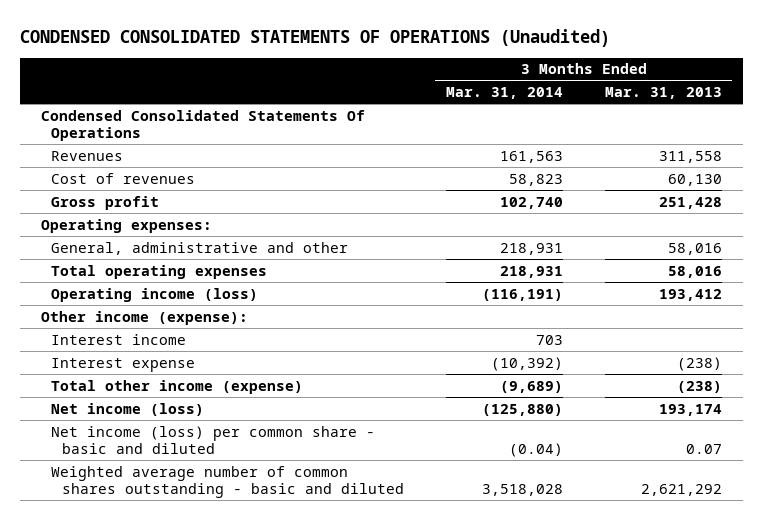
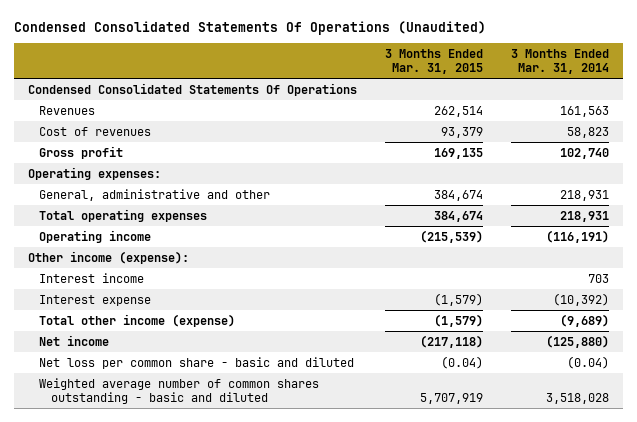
[20,29,611,48] CONDENSED CONSOLIDATED STATEMENTS OF OPERATIONS (Unaudited) -> [13,20,486,35] Condensed Consolidated Statements Of Operations (Unaudited)
[604,87,722,100] Mar. 31, 2013 -> none
none -> [384,48,483,75] 3 Months Ended Mar. 31, 2015
[51,287,259,302] Operating income (loss) -> [39,229,152,243] Operating income
[51,402,205,416] Net income (loss) -> [39,334,110,346] Net income
[51,425,376,454] Net income (loss) per common share - basic and diluted -> [39,356,355,369] Net loss per common share - basic and diluted

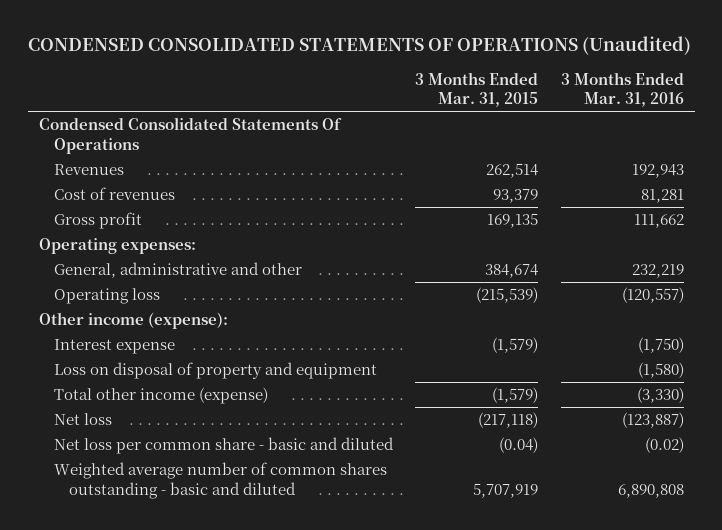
[13,20,486,35] Condensed Consolidated Statements Of Operations (Unaudited) -> [27,36,691,56] CONDENSED CONSOLIDATED STATEMENTS OF OPERATIONS (Unaudited)
[510,48,609,75] 3 Months Ended Mar. 31, 2014 -> none
none -> [560,71,684,108] 3 Months Ended Mar. 31, 2016
[39,208,208,222] Total operating expenses -> none
[39,229,152,243] Operating income -> [54,288,161,305] Operating loss
[39,272,145,283] Interest income -> none
none -> [54,362,378,380] Loss on disposal of property and equipment
[39,334,110,346] Net income -> [54,413,113,426] Net loss

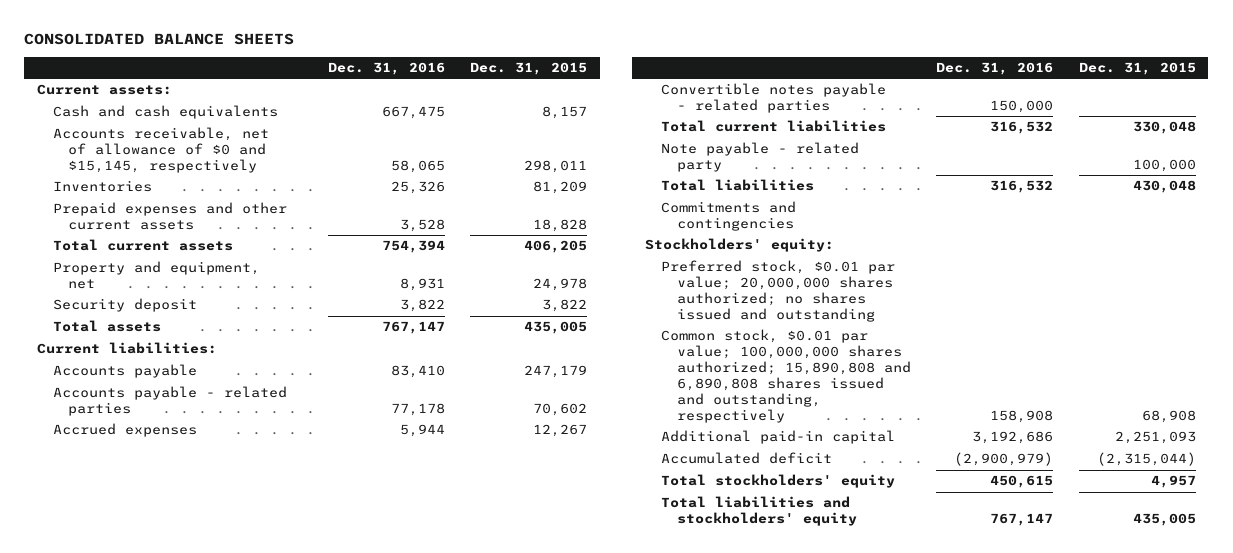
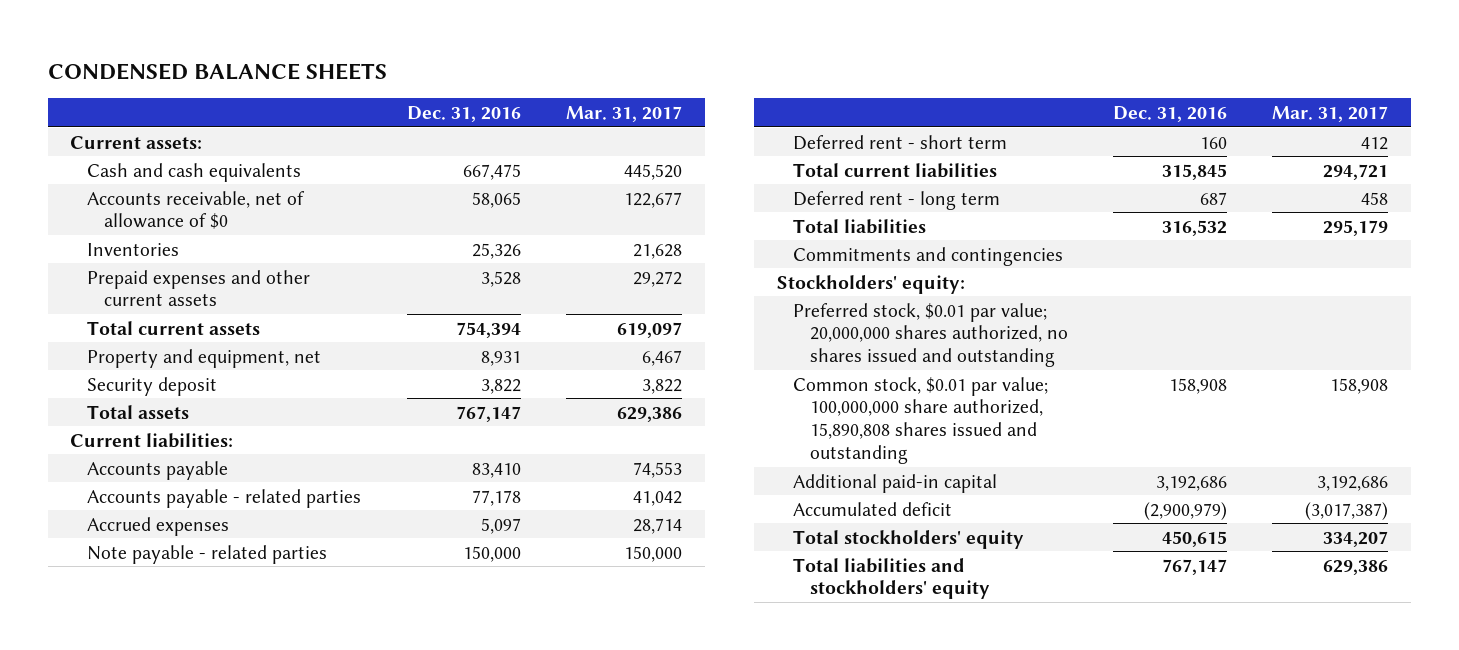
[24,33,295,46] CONSOLIDATED BALANCE SHEETS -> [47,62,387,80] CONDENSED BALANCE SHEETS
[470,62,588,76] Dec. 31, 2015 -> none
none -> [566,105,683,122] Mar. 31, 2017
[52,127,269,174] Accounts receivable, net of allowance of $0 and $15,145, respectively -> [87,190,306,230] Accounts receivable, net of allowance of $0
[660,142,859,173] Note payable - related party -> none
[399,424,445,438] 5,944 -> [481,517,522,534] 5,097
[660,83,886,114] Convertible notes payable - related parties -> [87,544,328,564] Note payable - related parties
none -> [793,134,1008,150] Deferred rent - short term
[990,121,1054,135] 316,532 -> [1162,163,1228,180] 315,845
none -> [793,190,1001,210] Deferred rent - long term
[660,260,895,322] Preferred stock, $0.01 par value; 20,000,000 shares authorized; no shares issued and outstanding -> [793,302,1069,368] Preferred stock, $0.01 par value; 20,000,000 shares authorized, no shares issued and outstanding
[660,329,911,423] Common stock, $0.01 par value; 100,000,000 shares authorized; 15,890,808 and 6,890,808 shares issued and outstanding, respectively -> [793,376,1049,464] Common stock, $0.01 par value; 100,000,000 share authorized, 15,890,808 shares issued and outstanding

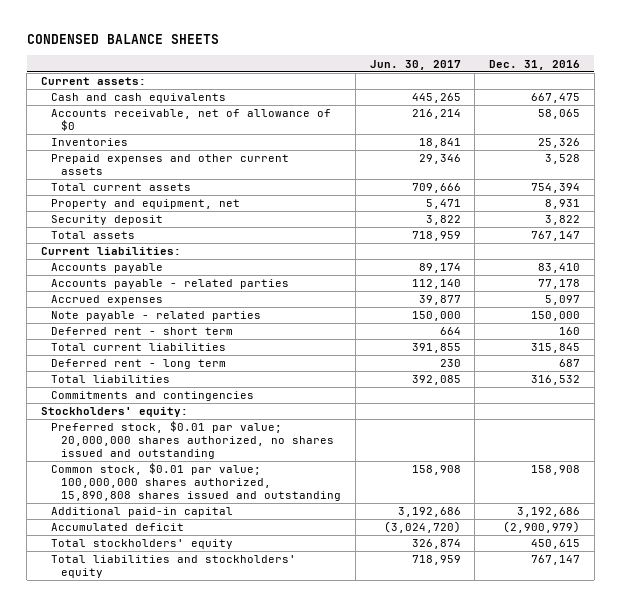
[566,105,683,122] Mar. 31, 2017 -> none
none -> [369,59,461,70] Jun. 30, 2017
[793,376,1049,464] Common stock, $0.01 par value; 100,000,000 share authorized, 15,890,808 shares issued and outstanding -> [50,463,342,502] Common stock, $0.01 par value; 100,000,000 shares authorized, 15,890,808 shares issued and outstanding

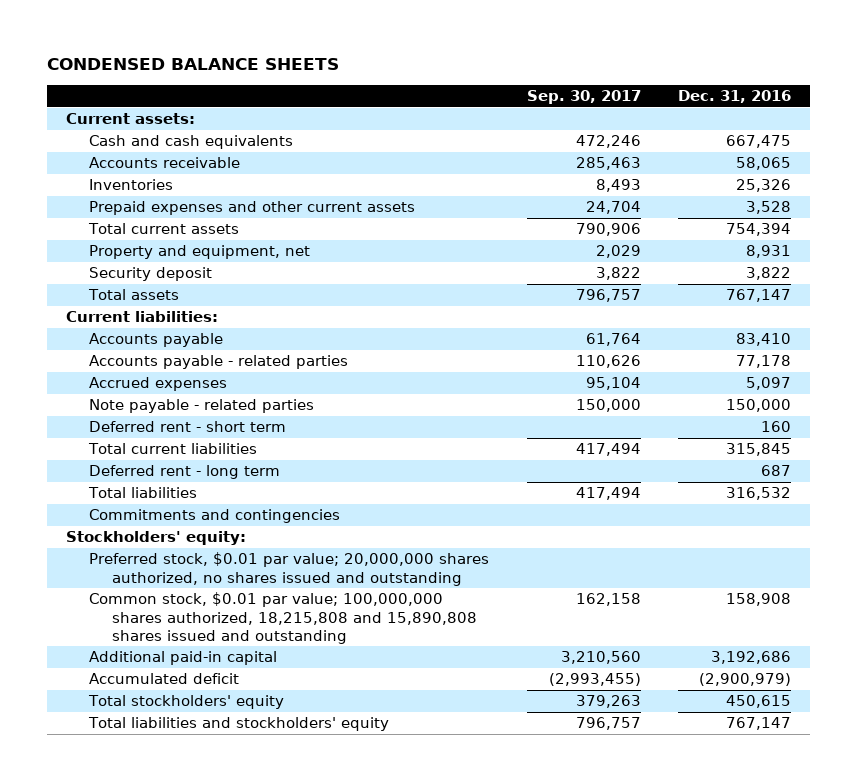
[369,59,461,70] Jun. 30, 2017 -> none
none -> [526,90,641,105] Sep. 30, 2017
[50,109,331,132] Accounts receivable, net of allowance of $0 -> [88,157,240,169] Accounts receivable
[50,463,342,502] Common stock, $0.01 par value; 100,000,000 shares authorized, 15,890,808 shares issued and outstanding -> [88,592,478,644] Common stock, $0.01 par value; 100,000,000 shares authorized, 18,215,808 and 15,890,808 shares issued and outstanding

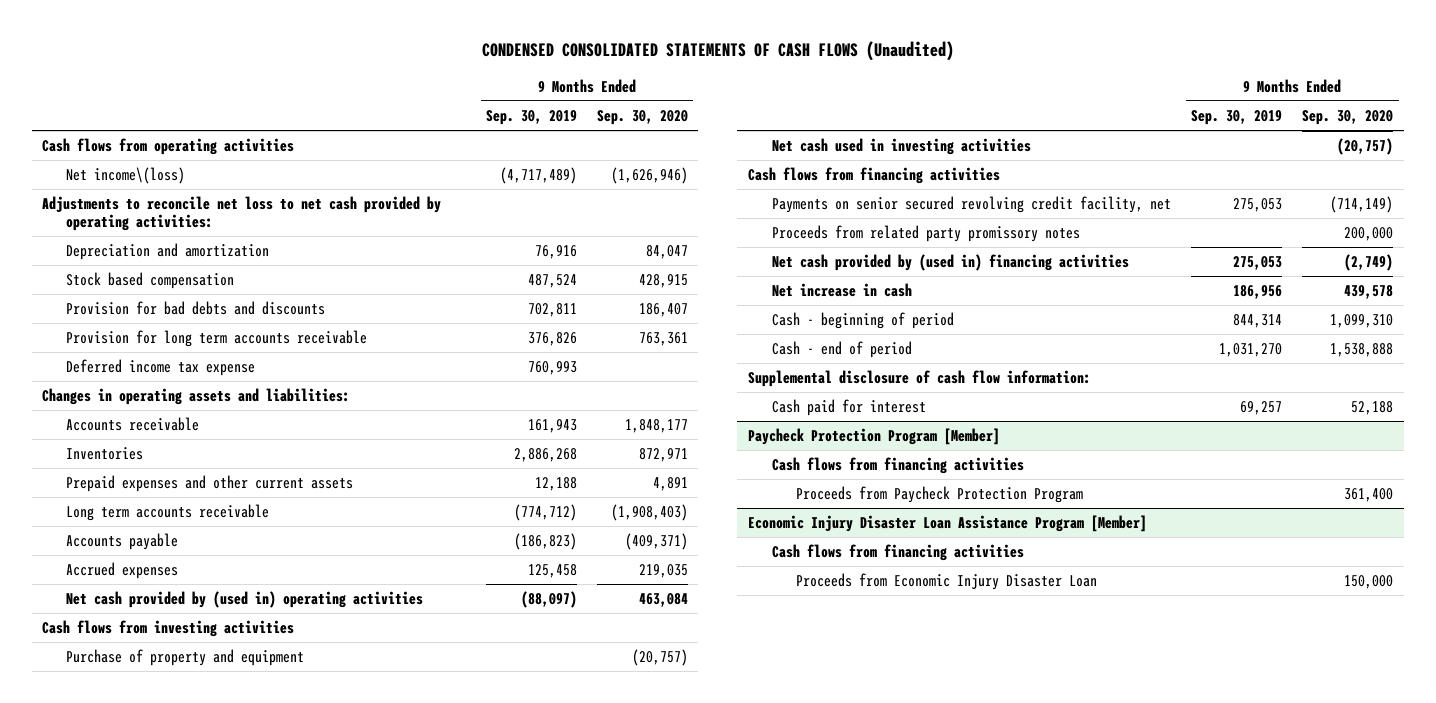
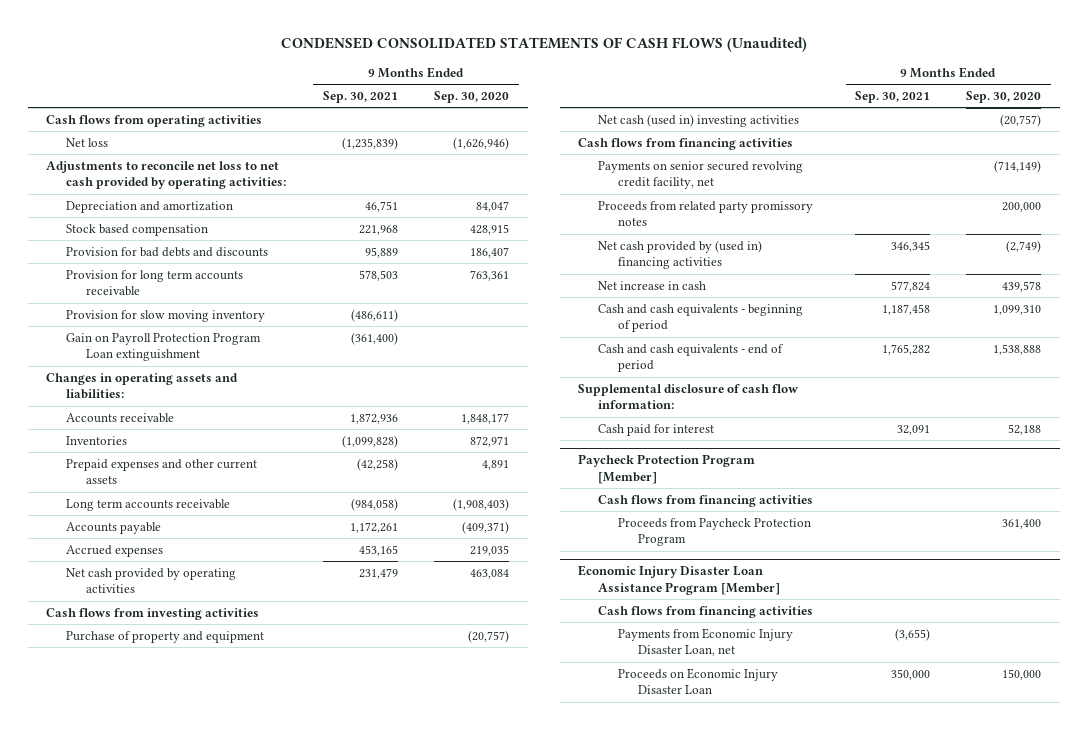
[485,109,577,125] Sep. 30, 2019 -> none
none -> [322,90,398,103] Sep. 30, 2021
[66,167,186,185] Net income\(loss) -> [65,137,108,147] Net loss
[66,359,256,377] Deferred income tax expense -> none
none -> [65,309,265,322] Provision for slow moving inventory
none -> [65,332,261,362] Gain on Payroll Protection Program Loan extinguishment
[66,591,424,609] Net cash provided by (used in) operating activities -> [65,567,236,594] Net cash provided by operating activities
[771,138,1031,156] Net cash used in investing activities -> [598,113,800,127] Net cash (used in) investing activities
[771,312,954,330] Cash - beginning of period -> [598,303,804,333] Cash and cash equivalents - beginning of period
[771,341,912,359] Cash - end of period -> [598,343,785,373] Cash and cash equivalents - end of period
none -> [617,627,793,657] Payments from Economic Injury Disaster Loan, net
[795,573,1097,591] Proceeds from Economic Injury Disaster Loan -> [617,667,778,695] Proceeds on Economic Injury Disaster Loan

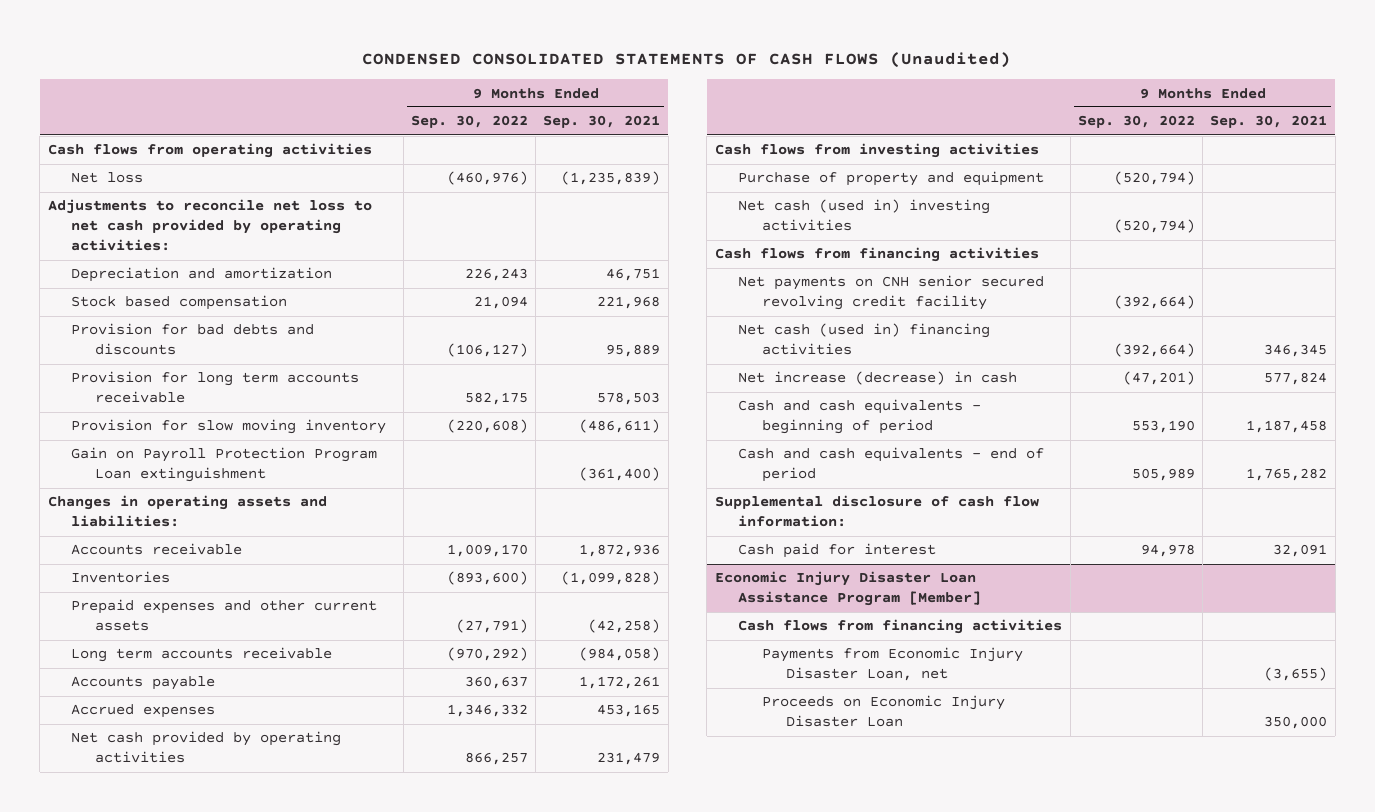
[434,90,510,103] Sep. 30, 2020 -> none
none -> [410,115,528,129] Sep. 30, 2022
[598,200,814,227] Proceeds from related party promissory notes -> none
[598,160,804,190] Payments on senior secured revolving credit facility, net -> [738,275,1045,311] Net payments on CNH senior secured revolving credit facility
[598,239,763,270] Net cash provided by (used in) financing activities -> [738,323,991,356] Net cash (used in) financing activities
[598,280,707,290] Net increase in cash -> [738,371,1018,386] Net increase (decrease) in cash
[578,454,756,484] Paycheck Protection Program [Member] -> none
[598,494,814,507] Cash flows from financing activities -> none
[617,517,811,547] Proceeds from Paycheck Protection Program -> none

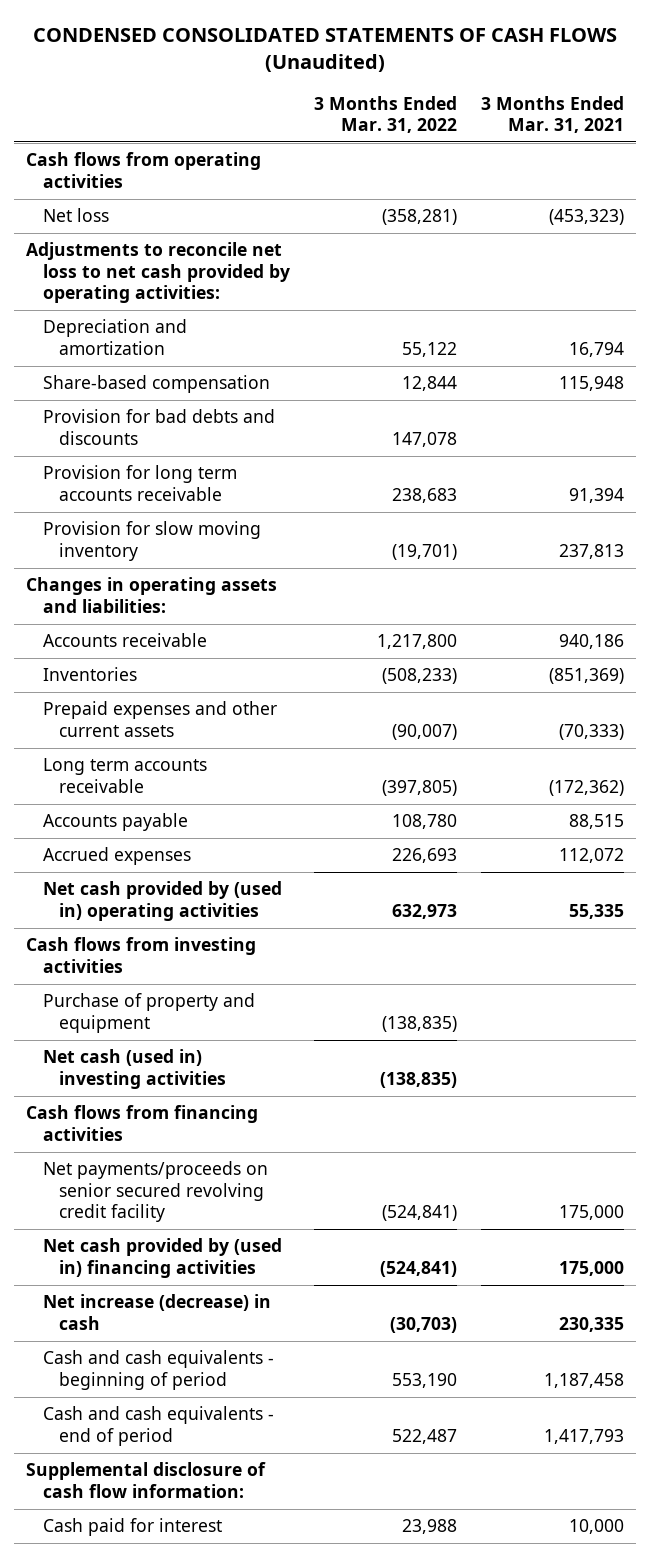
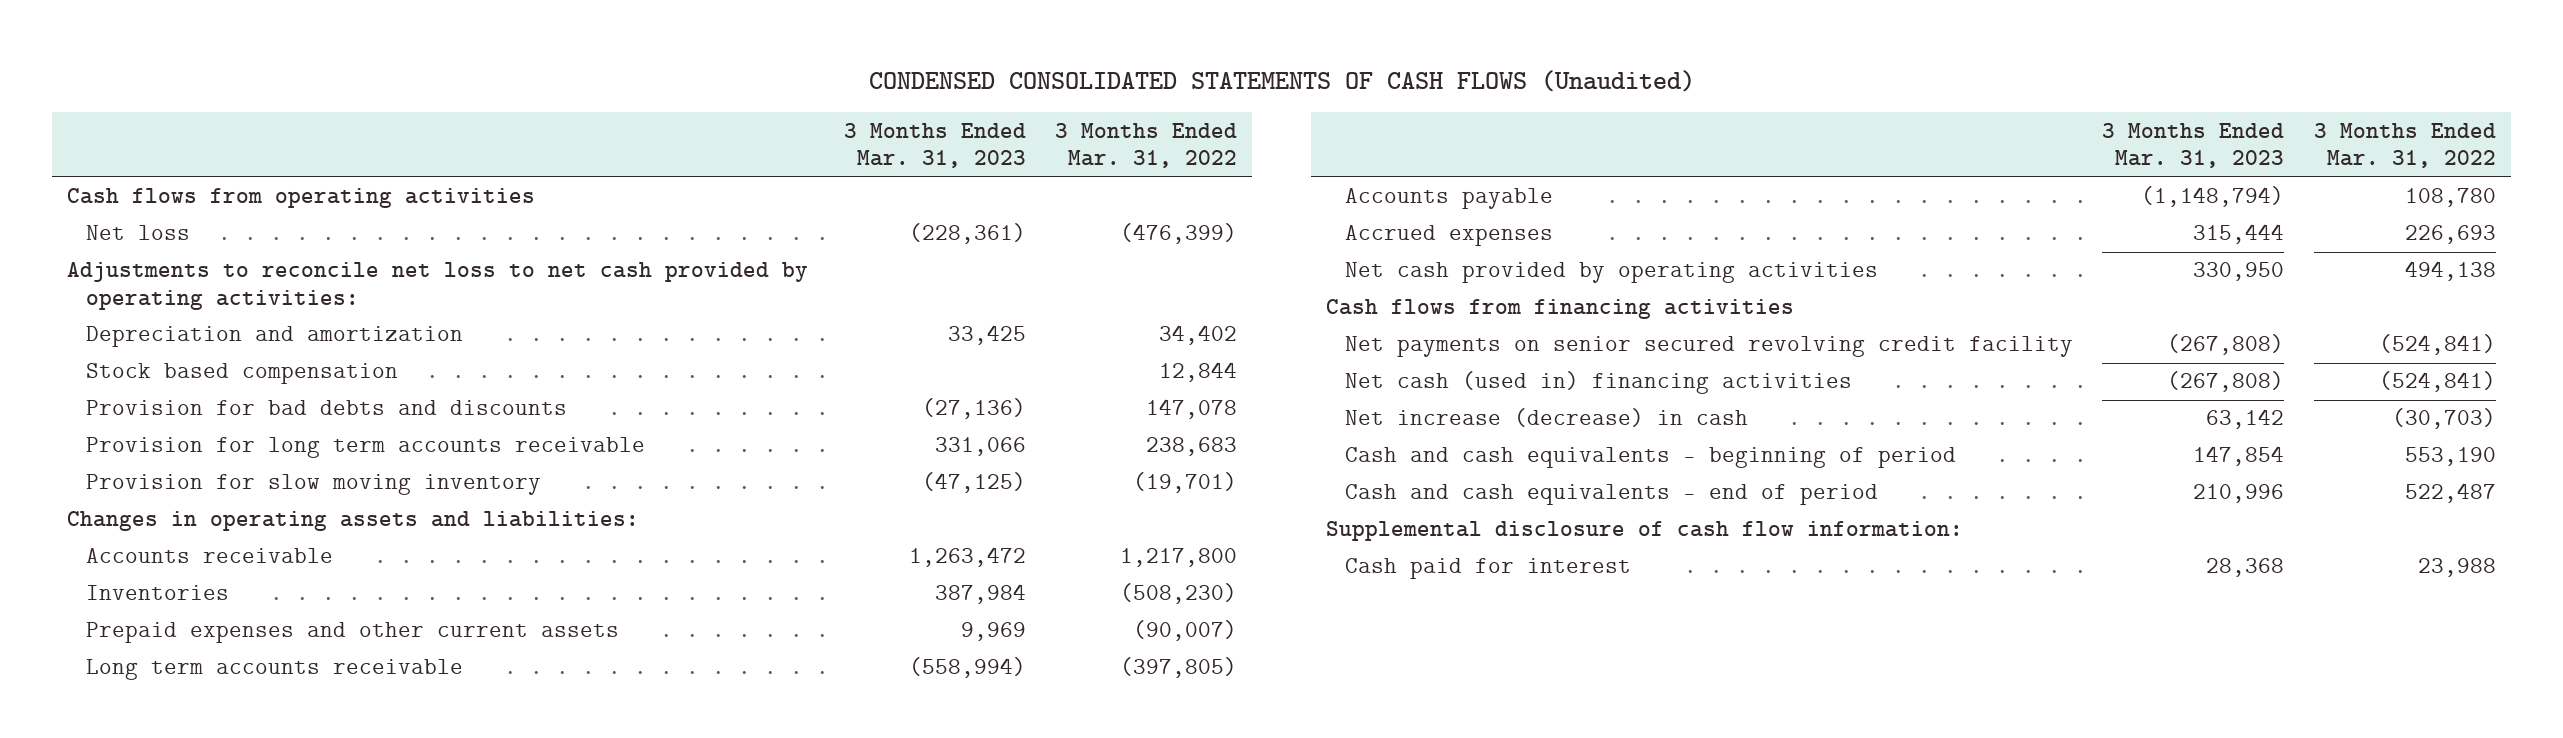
[480,95,624,134] 3 Months Ended Mar. 31, 2021 -> none
none -> [843,122,1026,169] 3 Months Ended Mar. 31, 2023
[381,209,457,226] (358,281) -> [1120,223,1238,245] (476,399)
[401,341,457,357] 55,122 -> [1159,325,1238,346] 34,402
[42,375,270,394] Share-based compensation -> [86,363,399,385] Stock based compensation
[381,668,457,685] (508,233) -> [1120,583,1238,605] (508,230)
[26,937,257,973] Cash flows from investing activities -> none
[42,993,255,1033] Purchase of property and equipment -> none
[42,1049,226,1089] Net cash (used in) investing activities -> none
[42,881,282,921] Net cash provided by (used in) operating activities -> [1344,262,1878,284] Net cash provided by operating activities
[391,903,457,919] 632,973 -> [2404,261,2496,282] 494,138
[42,1161,268,1223] Net payments/proceeds on senior secured revolving credit facility -> [1344,336,2073,358] Net payments on senior secured revolving credit facility
[42,1238,282,1278] Net cash provided by (used in) financing activities -> [1344,371,1852,395] Net cash (used in) financing activities

